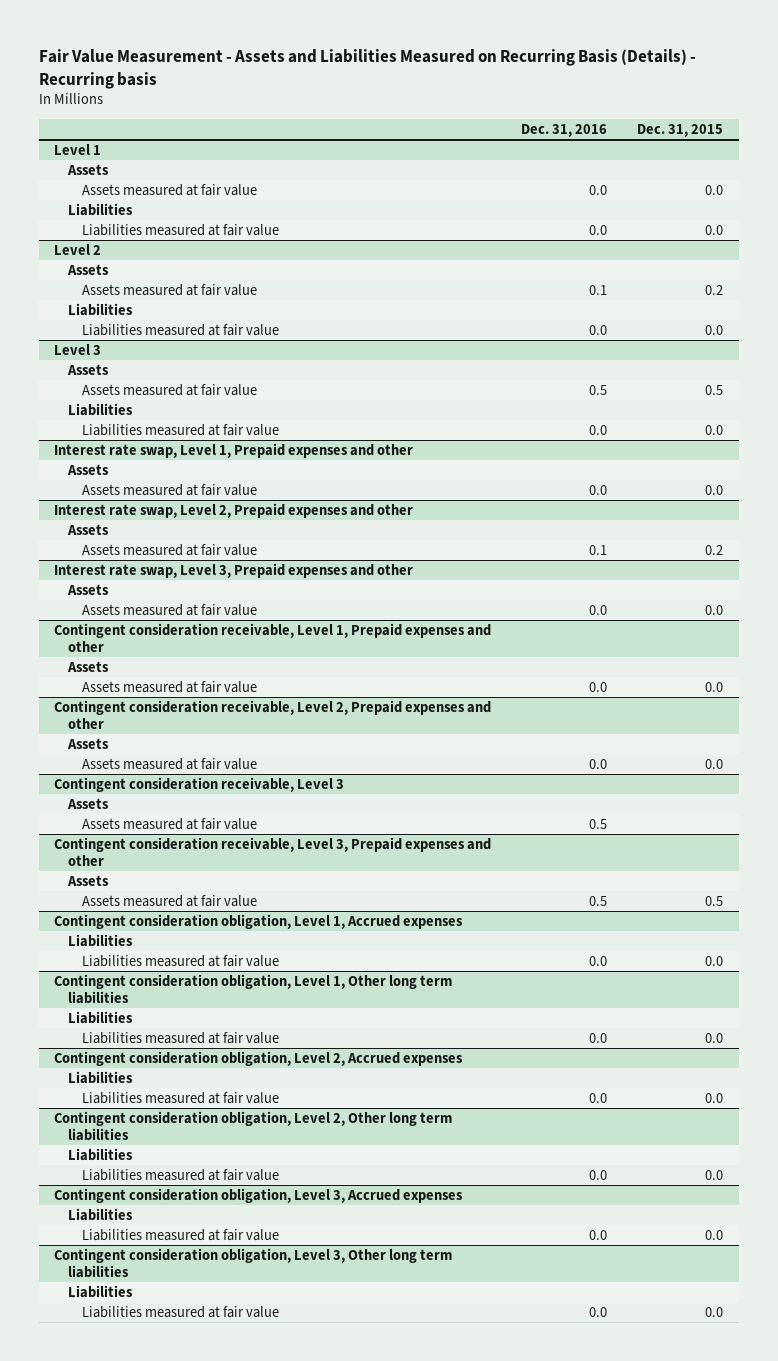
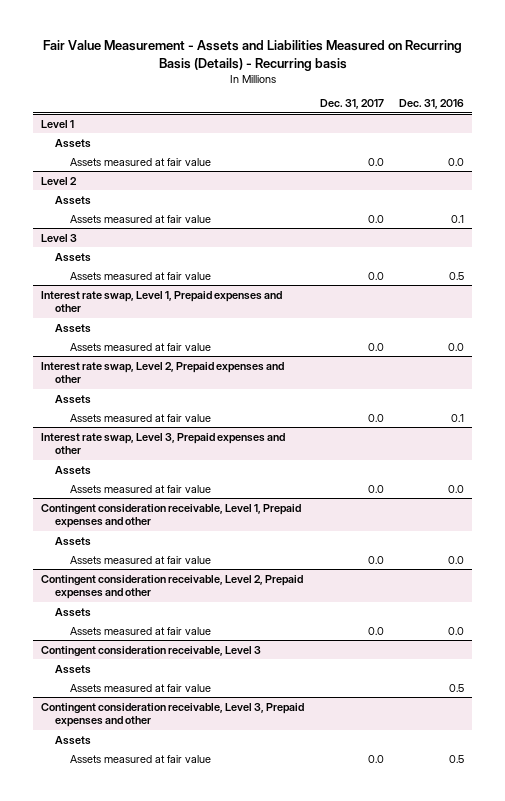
[637,123,724,137] Dec. 31, 2015 -> none
none -> [319,99,384,110] Dec. 31, 2017
[68,203,134,217] Liabilities -> none
[81,224,279,237] Liabilities measured at fair value -> none
[68,303,134,317] Liabilities -> none
[81,324,279,337] Liabilities measured at fair value -> none
[68,403,134,417] Liabilities -> none
[81,424,279,437] Liabilities measured at fair value -> none
[54,914,464,930] Contingent consideration obligation, Level 1, Accrued expenses -> none
[68,934,134,948] Liabilities -> none
[81,955,279,968] Liabilities measured at fair value -> none
[54,974,453,1004] Contingent consideration obligation, Level 1, Other long term liabilities -> none
[68,1011,134,1025] Liabilities -> none
[81,1032,279,1045] Liabilities measured at fair value -> none
[54,1051,464,1067] Contingent consideration obligation, Level 2, Accrued expenses -> none
[68,1071,134,1085] Liabilities -> none
[81,1092,279,1105] Liabilities measured at fair value -> none
[54,1111,453,1141] Contingent consideration obligation, Level 2, Other long term liabilities -> none
[68,1148,134,1162] Liabilities -> none
[81,1169,279,1182] Liabilities measured at fair value -> none
[54,1188,464,1204] Contingent consideration obligation, Level 3, Accrued expenses -> none
[68,1208,134,1222] Liabilities -> none
[81,1229,279,1242] Liabilities measured at fair value -> none
[54,1248,453,1278] Contingent consideration obligation, Level 3, Other long term liabilities -> none
[68,1285,134,1299] Liabilities -> none
[81,1306,279,1319] Liabilities measured at fair value -> none

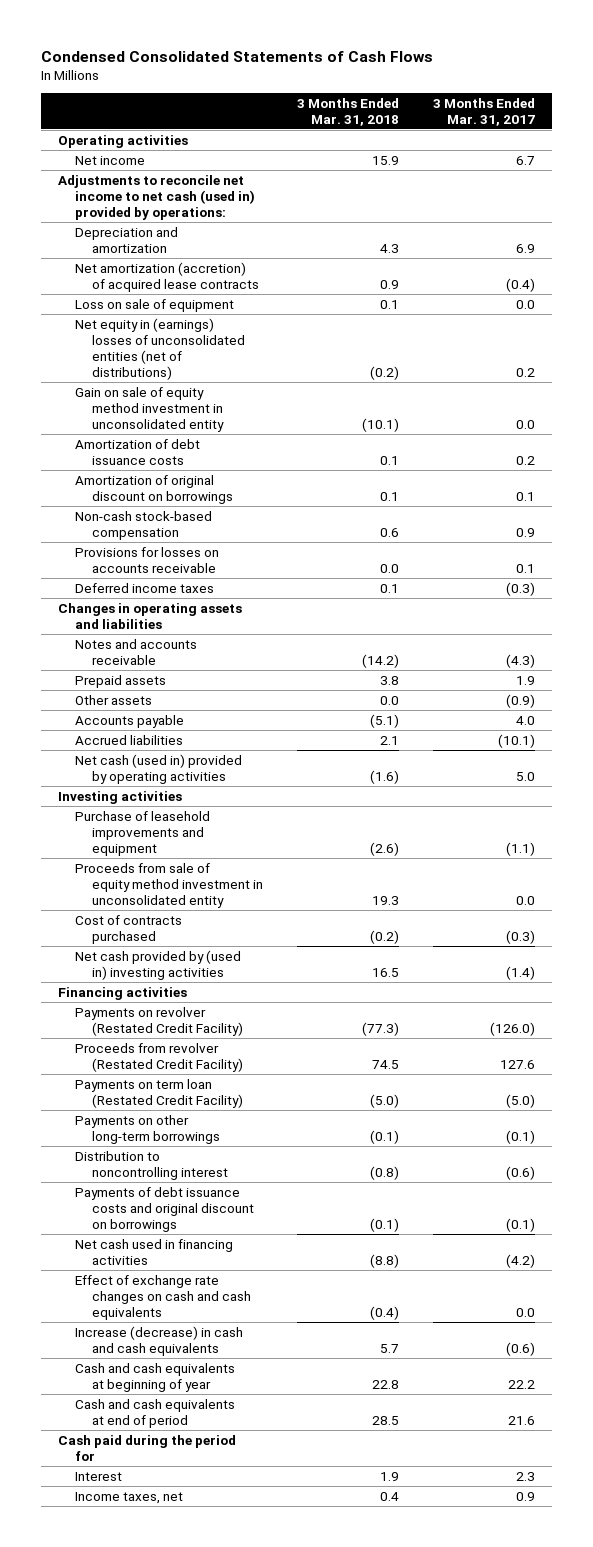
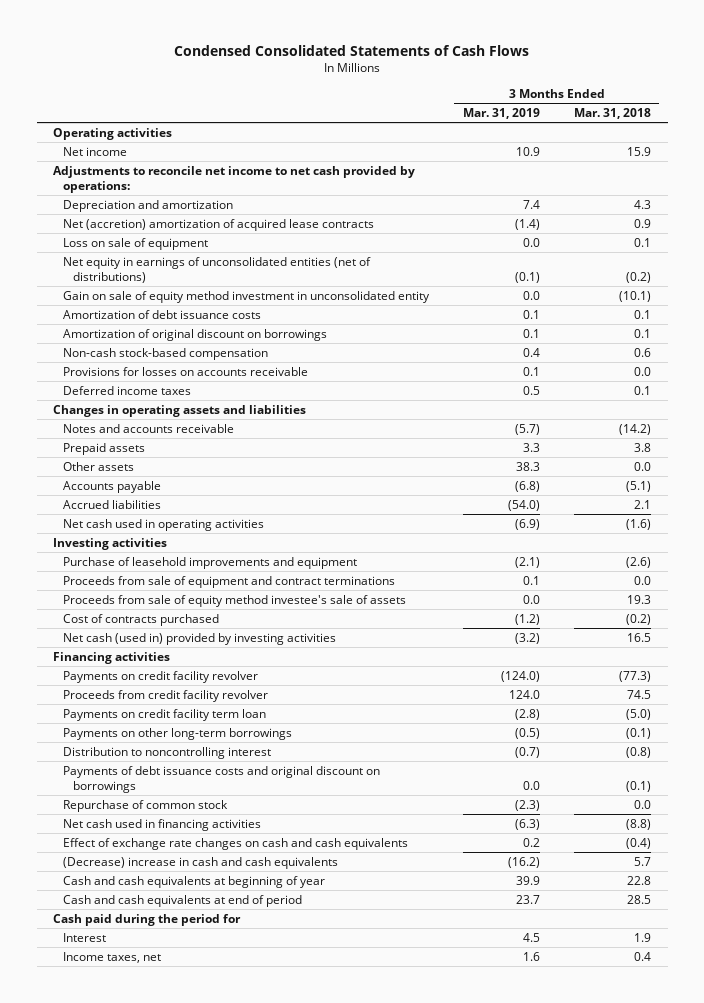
[433,97,536,126] 3 Months Ended Mar. 31, 2017 -> none
none -> [462,108,540,120] Mar. 31, 2019
[57,174,255,220] Adjustments to reconcile net income to net cash (used in) provided by operations: -> [53,165,416,194] Adjustments to reconcile net income to net cash provided by operations:
[74,261,259,292] Net amortization (accretion) of acquired lease contracts -> [63,218,375,231] Net (accretion) amortization of acquired lease contracts
[74,317,245,381] Net equity in (earnings) losses of unconsolidated entities (net of distributions) -> [63,256,372,284] Net equity in earnings of unconsolidated entities (net of distributions)
[74,753,242,784] Net cash (used in) provided by operating activities -> [63,518,265,531] Net cash used in operating activities
none -> [63,575,396,588] Proceeds from sale of equipment and contract terminations
[74,862,263,908] Proceeds from sale of equity method investment in unconsolidated entity -> [63,594,407,607] Proceeds from sale of equity method investee's sale of assets
[74,949,241,980] Net cash provided by (used in) investing activities -> [63,632,337,645] Net cash (used in) provided by investing activities
[74,1006,243,1036] Payments on revolver (Restated Credit Facility) -> [63,670,259,683] Payments on credit facility revolver
[74,1042,243,1072] Proceeds from revolver (Restated Credit Facility) -> [63,689,269,702] Proceeds from credit facility revolver
[74,1078,243,1108] Payments on term loan (Restated Credit Facility) -> [63,708,267,721] Payments on credit facility term loan
none -> [63,799,229,812] Repurchase of common stock
[74,1325,243,1356] Increase (decrease) in cash and cash equivalents -> [63,856,339,869] (Decrease) increase in cash and cash equivalents

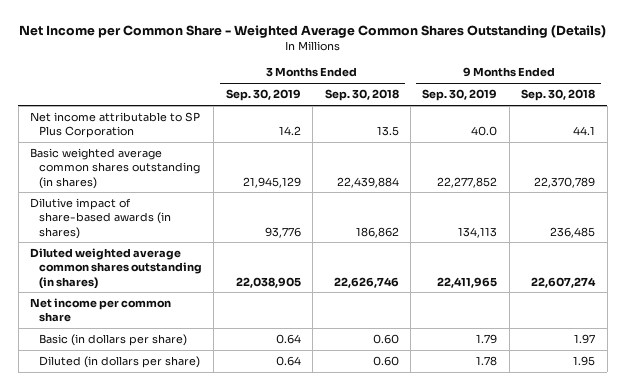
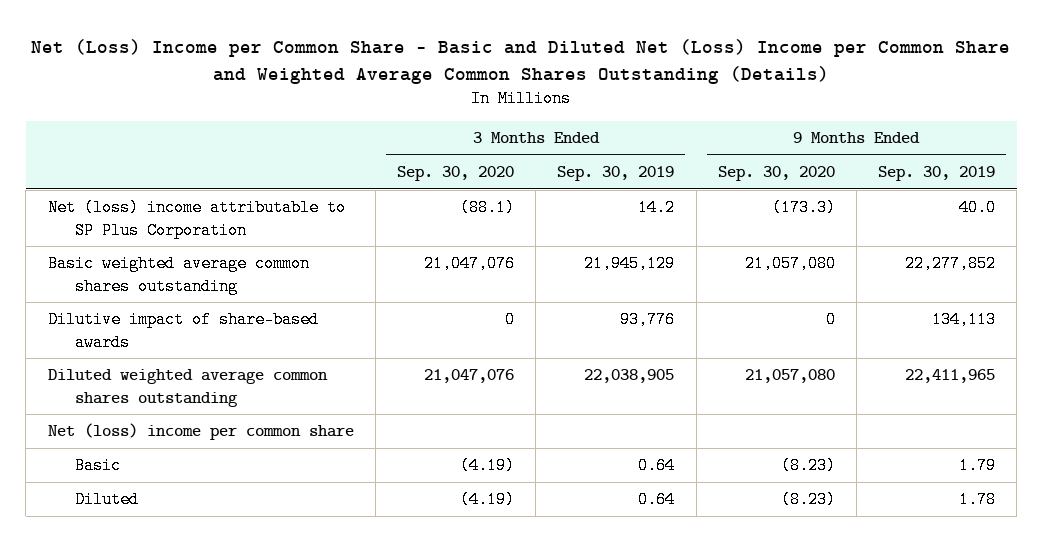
[18,25,606,39] Net Income per Common Share - Weighted Average Common Shares Outstanding (Details) -> [31,38,1011,84] Net (Loss) Income per Common Share - Basic and Diluted Net (Loss) Income per Common Share and Weighted Average Common Shares Outstanding (Details)
[324,89,399,102] Sep. 30, 2018 -> none
[521,89,596,102] Sep. 30, 2018 -> none
none -> [396,165,514,181] Sep. 30, 2020
none -> [717,165,835,181] Sep. 30, 2020
[29,112,200,139] Net income attributable to SP Plus Corporation -> [47,199,346,239] Net (loss) income attributable to SP Plus Corporation
[29,148,201,189] Basic weighted average common shares outstanding (in shares) -> [47,255,310,295] Basic weighted average common shares outstanding
[29,198,172,239] Dilutive impact of share-based awards (in shares) -> [47,311,319,351] Dilutive impact of share-based awards
[29,248,203,289] Diluted weighted average common shares outstanding (in shares) -> [47,369,328,407] Diluted weighted average common shares outstanding
[29,298,171,323] Net income per common share -> [47,423,354,441] Net (loss) income per common share
[39,334,188,347] Basic (in dollars per share) -> [74,457,121,475] Basic
[39,356,201,369] Diluted (in dollars per share) -> [74,491,139,509] Diluted

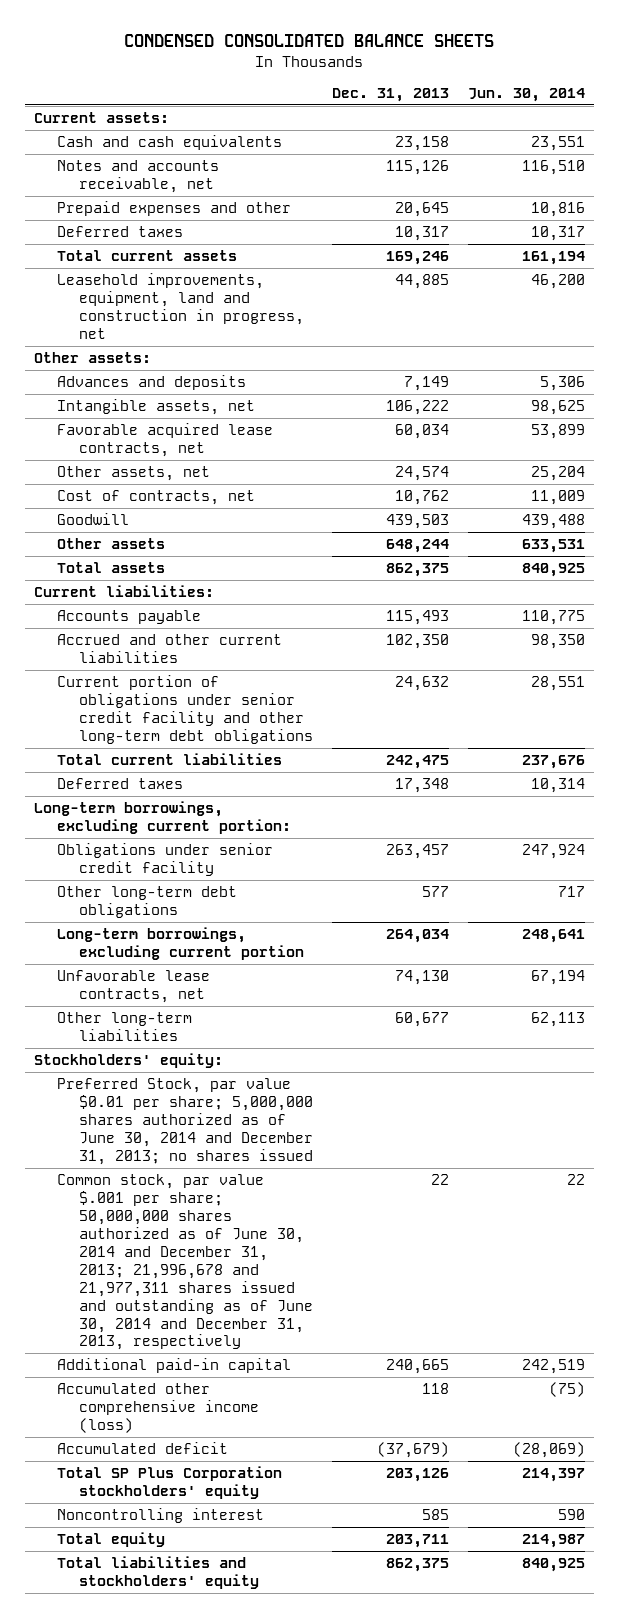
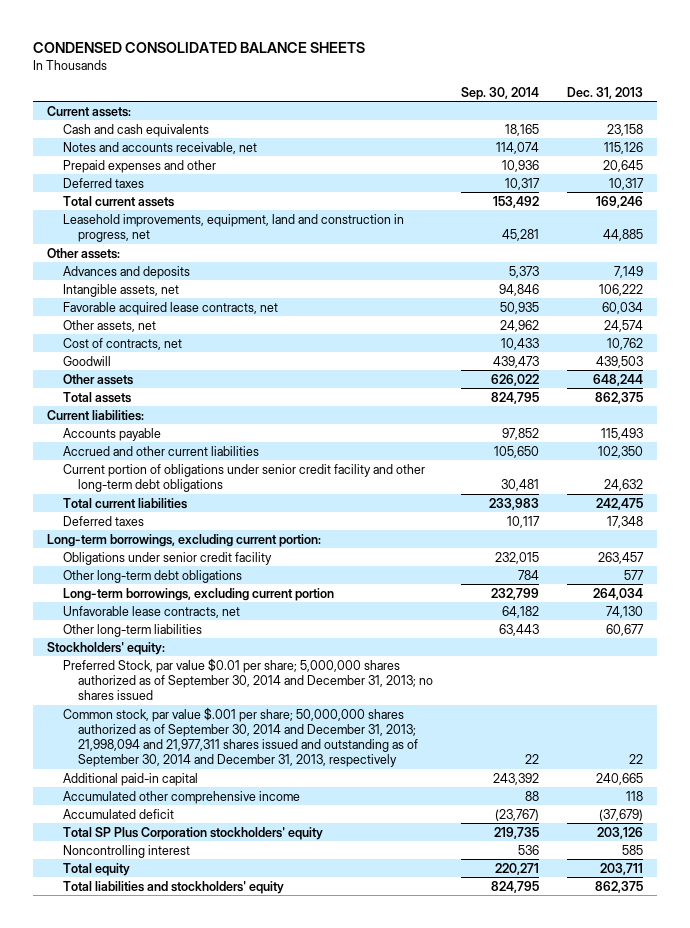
[467,88,585,103] Jun. 30, 2014 -> none
none -> [460,86,539,100] Sep. 30, 2014
[56,1077,314,1165] Preferred Stock, par value $0.01 per share; 5,000,000 shares authorized as of June 30, 2014 and December 31, 2013; no shares issued -> [62,657,433,701] Preferred Stock, par value $0.01 per share; 5,000,000 shares authorized as of September 30, 2014 and December 31, 2013; no shares issued
[56,1173,314,1351] Common stock, par value $.001 per share; 50,000,000 shares authorized as of June 30, 2014 and December 31, 2013; 21,996,678 and 21,977,311 shares issued and outstanding as of June 30, 2014 and December 31, 2013, respectively -> [62,706,418,768] Common stock, par value $.001 per share; 50,000,000 shares authorized as of September 30, 2014 and December 31, 2013; 21,998,094 and 21,977,311 shares issued and outstanding as of September 30, 2014 and December 31, 2013, respectively
[56,1382,260,1433] Accumulated other comprehensive income (loss) -> [62,790,300,804] Accumulated other comprehensive income

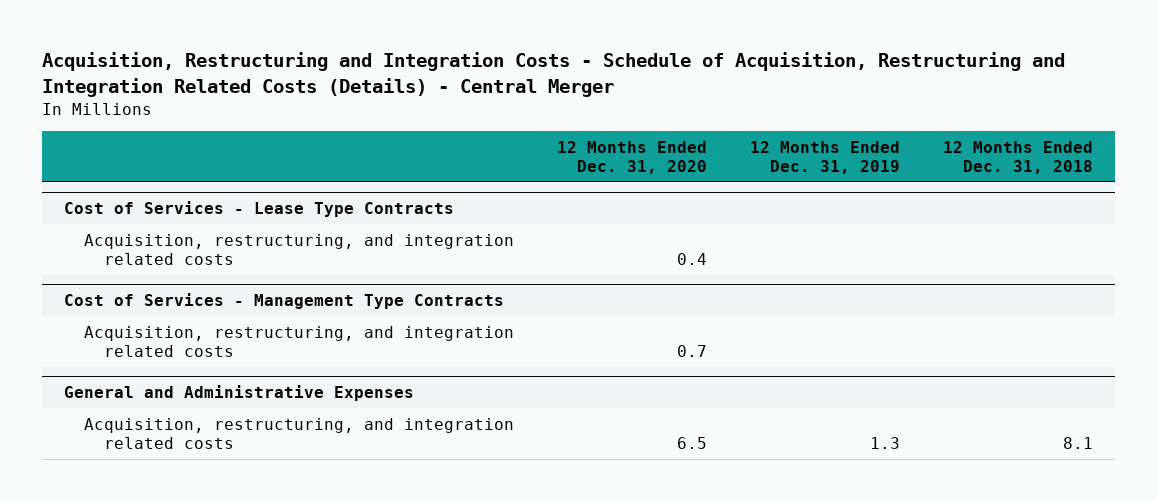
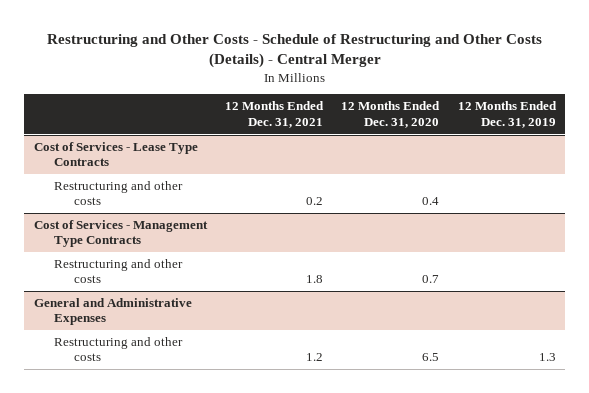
[42,52,1066,97] Acquisition, Restructuring and Integration Costs - Schedule of Acquisition, Restructuring and Integration Related Costs (Details) - Central Merger -> [46,34,542,69] Restructuring and Other Costs - Schedule of Restructuring and Other Costs (Details) - Central Merger
[943,140,1094,174] 12 Months Ended Dec. 31, 2018 -> none
none -> [224,101,324,128] 12 Months Ended Dec. 31, 2021
[84,233,515,266] Acquisition, restructuring, and integration related costs -> [53,181,183,206] Restructuring and other costs
[84,325,515,358] Acquisition, restructuring, and integration related costs -> [53,259,183,284] Restructuring and other costs
[84,417,515,450] Acquisition, restructuring, and integration related costs -> [53,337,183,362] Restructuring and other costs

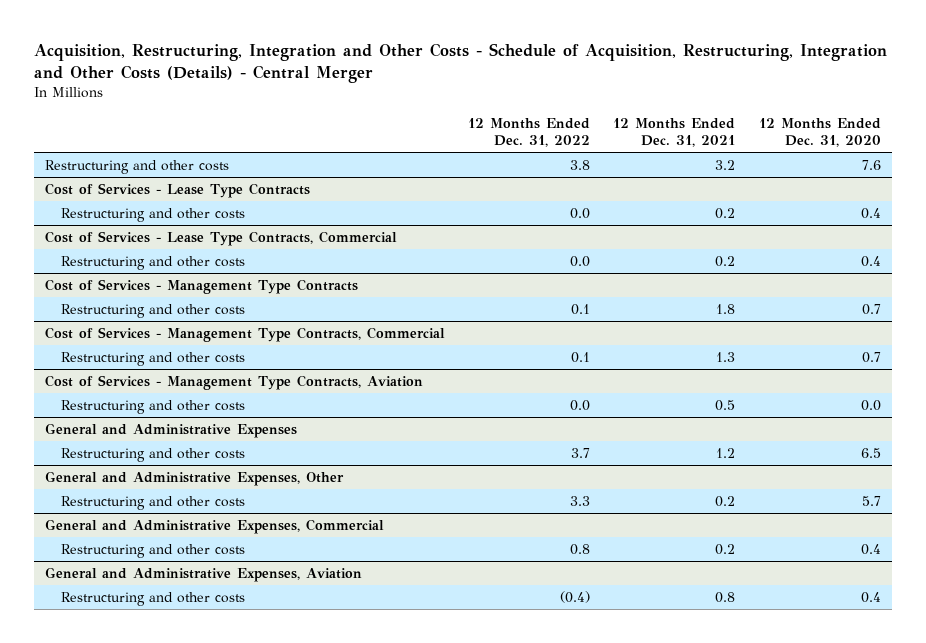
[46,34,542,69] Restructuring and Other Costs - Schedule of Restructuring and Other Costs (Details) - Central Merger -> [33,42,887,83] Acquisition, Restructuring, Integration and Other Costs - Schedule of Acquisition, Restructuring, Integration and Other Costs (Details) - Central Merger
[457,101,557,128] 12 Months Ended Dec. 31, 2019 -> none
none -> [467,117,590,148] 12 Months Ended Dec. 31, 2022
none -> [45,159,230,174] Restructuring and other costs
none -> [45,230,398,246] Cost of Services - Lease Type Contracts, Commercial
none -> [60,255,245,270] Restructuring and other costs
none -> [45,326,446,342] Cost of Services - Management Type Contracts, Commercial
none -> [60,351,245,366] Restructuring and other costs
none -> [45,374,424,390] Cost of Services - Management Type Contracts, Aviation
none -> [60,399,245,414] Restructuring and other costs
none -> [45,470,345,486] General and Administrative Expenses, Other
none -> [60,495,245,510] Restructuring and other costs
none -> [45,518,385,534] General and Administrative Expenses, Commercial
none -> [60,543,245,558] Restructuring and other costs
none -> [45,566,363,582] General and Administrative Expenses, Aviation
none -> [60,591,245,606] Restructuring and other costs

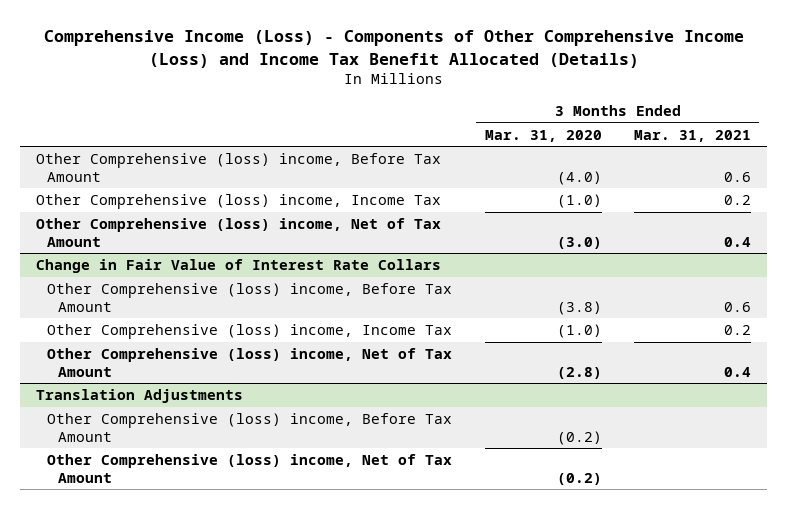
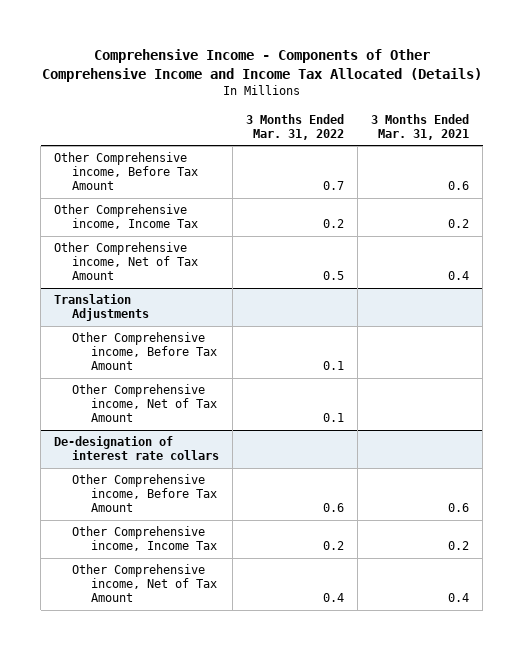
[43,30,744,68] Comprehensive Income (Loss) - Components of Other Comprehensive Income (Loss) and Income Tax Benefit Allocated (Details) -> [41,48,482,82] Comprehensive Income - Components of Other Comprehensive Income and Income Tax Allocated (Details)
[484,129,602,142] Mar. 31, 2020 -> none
none -> [246,113,345,140] 3 Months Ended Mar. 31, 2022
[36,259,442,274] Change in Fair Value of Interest Rate Collars -> none
[46,283,452,312] Other Comprehensive (loss) income, Before Tax Amount -> none
[46,324,452,340] Other Comprehensive (loss) income, Income Tax -> none
[46,348,452,377] Other Comprehensive (loss) income, Net of Tax Amount -> none
[36,153,442,182] Other Comprehensive (loss) income, Before Tax Amount -> [54,152,199,191] Other Comprehensive income, Before Tax Amount
[36,194,442,210] Other Comprehensive (loss) income, Income Tax -> [54,204,199,230] Other Comprehensive income, Income Tax
[36,218,442,247] Other Comprehensive (loss) income, Net of Tax Amount -> [54,242,199,281] Other Comprehensive income, Net of Tax Amount
[46,413,452,442] Other Comprehensive (loss) income, Before Tax Amount -> [72,332,217,371] Other Comprehensive income, Before Tax Amount
[46,454,452,483] Other Comprehensive (loss) income, Net of Tax Amount -> [72,384,217,423] Other Comprehensive income, Net of Tax Amount
none -> [54,436,220,461] De-designation of interest rate collars
none -> [72,474,217,513] Other Comprehensive income, Before Tax Amount
none -> [72,526,217,552] Other Comprehensive income, Income Tax
none -> [72,564,217,603] Other Comprehensive income, Net of Tax Amount

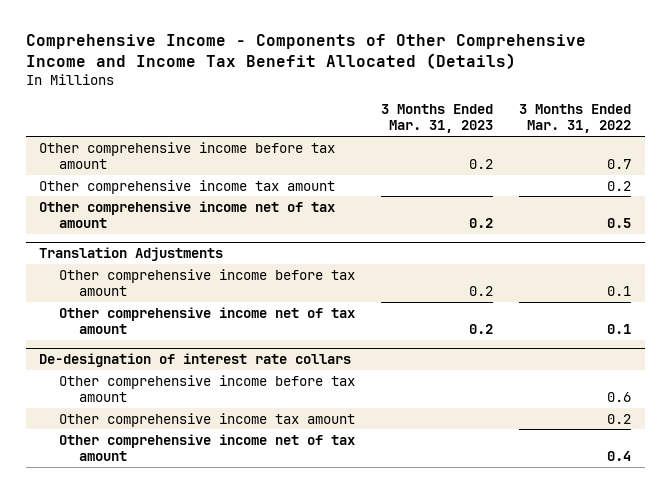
[41,48,482,82] Comprehensive Income - Components of Other Comprehensive Income and Income Tax Allocated (Details) -> [25,34,586,69] Comprehensive Income - Components of Other Comprehensive Income and Income Tax Benefit Allocated (Details)
[371,113,470,140] 3 Months Ended Mar. 31, 2021 -> none
none -> [381,103,494,134] 3 Months Ended Mar. 31, 2023
[54,152,199,191] Other Comprehensive income, Before Tax Amount -> [38,141,335,169] Other comprehensive income before tax amount
[54,204,199,230] Other Comprehensive income, Income Tax -> [38,179,335,194] Other comprehensive income tax amount
[54,242,199,281] Other Comprehensive income, Net of Tax Amount -> [38,200,335,228] Other comprehensive income net of tax amount
[72,332,217,371] Other Comprehensive income, Before Tax Amount -> [58,268,355,296] Other comprehensive income before tax amount
[72,384,217,423] Other Comprehensive income, Net of Tax Amount -> [58,306,355,334] Other comprehensive income net of tax amount
[72,474,217,513] Other Comprehensive income, Before Tax Amount -> [58,374,355,402] Other comprehensive income before tax amount
[72,526,217,552] Other Comprehensive income, Income Tax -> [58,412,355,427] Other comprehensive income tax amount
[72,564,217,603] Other Comprehensive income, Net of Tax Amount -> [58,433,355,461] Other comprehensive income net of tax amount

